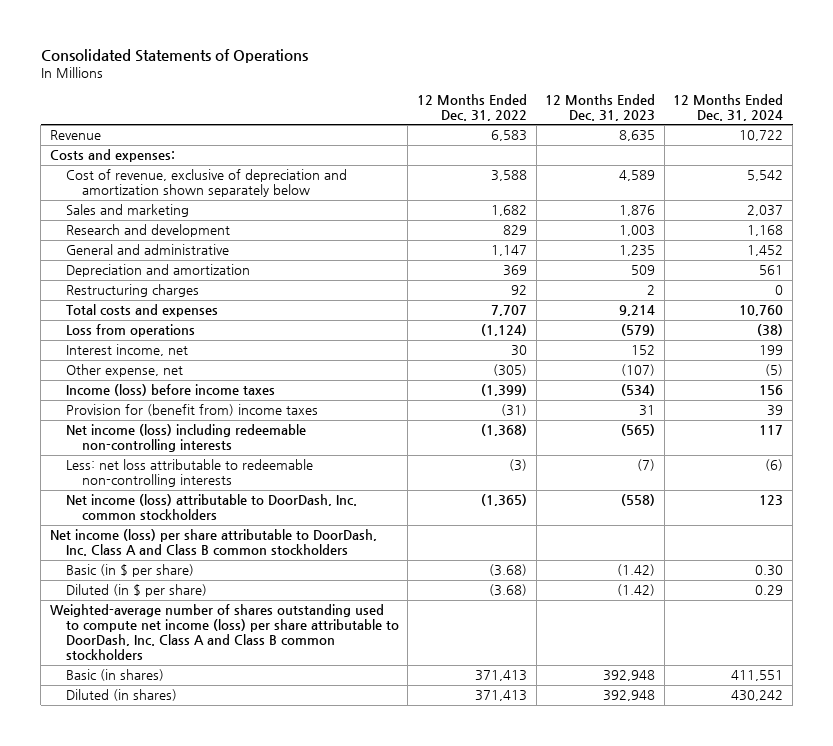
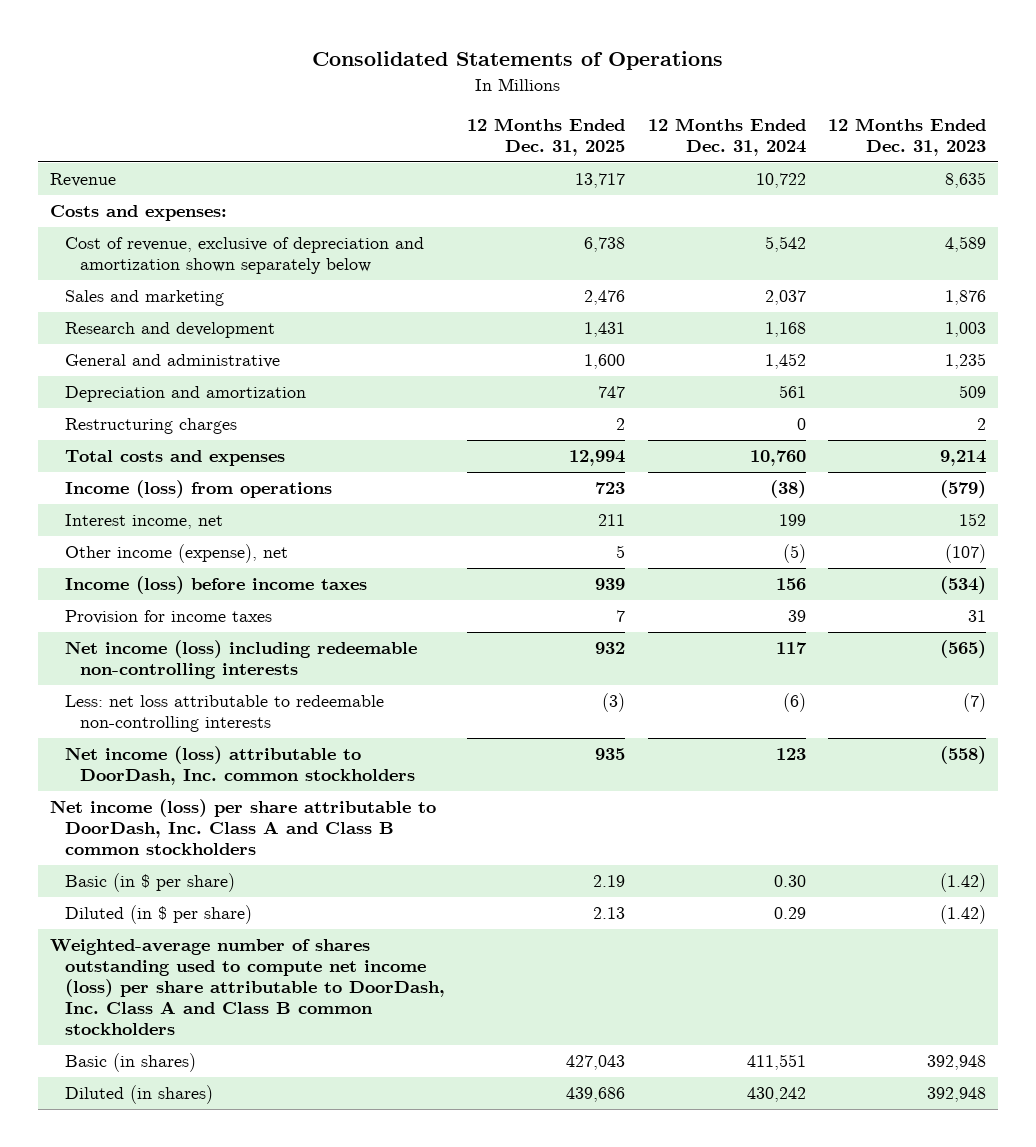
[416,93,527,121] 12 Months Ended Dec. 31, 2022 -> none
none -> [467,117,626,156] 12 Months Ended Dec. 31, 2025
[65,324,195,338] Loss from operations -> [64,480,332,499] Income (loss) from operations
[65,364,183,378] Other expense, net -> [64,544,288,564] Other income (expense), net
[65,404,318,417] Provision for (benefit from) income taxes -> [64,610,272,625] Provision for income taxes

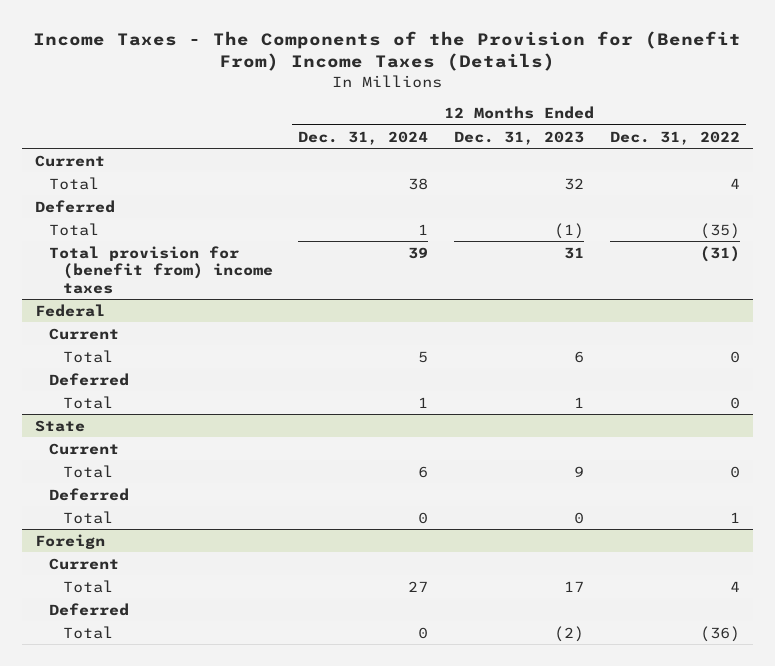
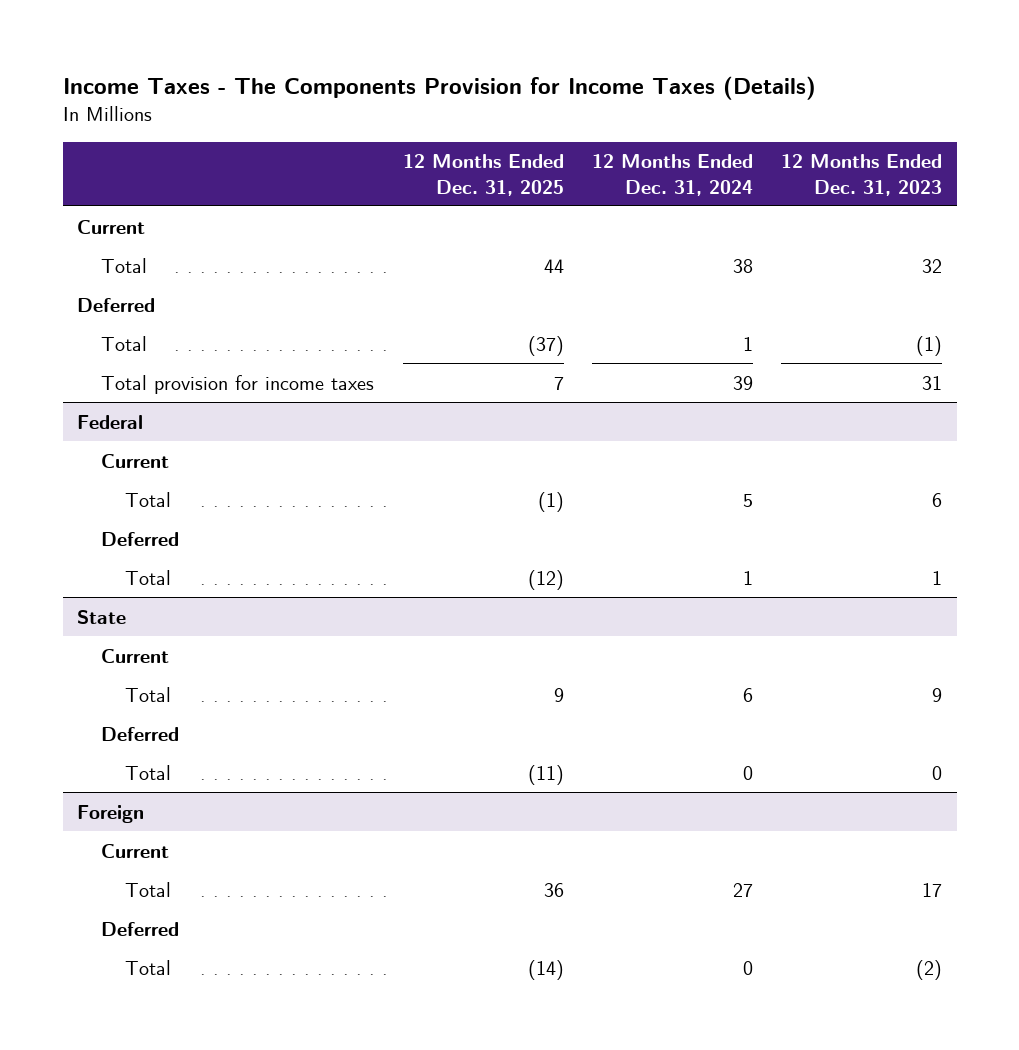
[33,30,742,72] Income Taxes - The Components of the Provision for (Benefit From) Income Taxes (Details) -> [62,76,816,101] Income Taxes - The Components Provision for Income Taxes (Details)
[609,130,740,145] Dec. 31, 2022 -> none
none -> [402,154,564,196] 12 Months Ended Dec. 31, 2025
[48,245,273,294] Total provision for (benefit from) income taxes -> [101,374,375,394] Total provision for income taxes

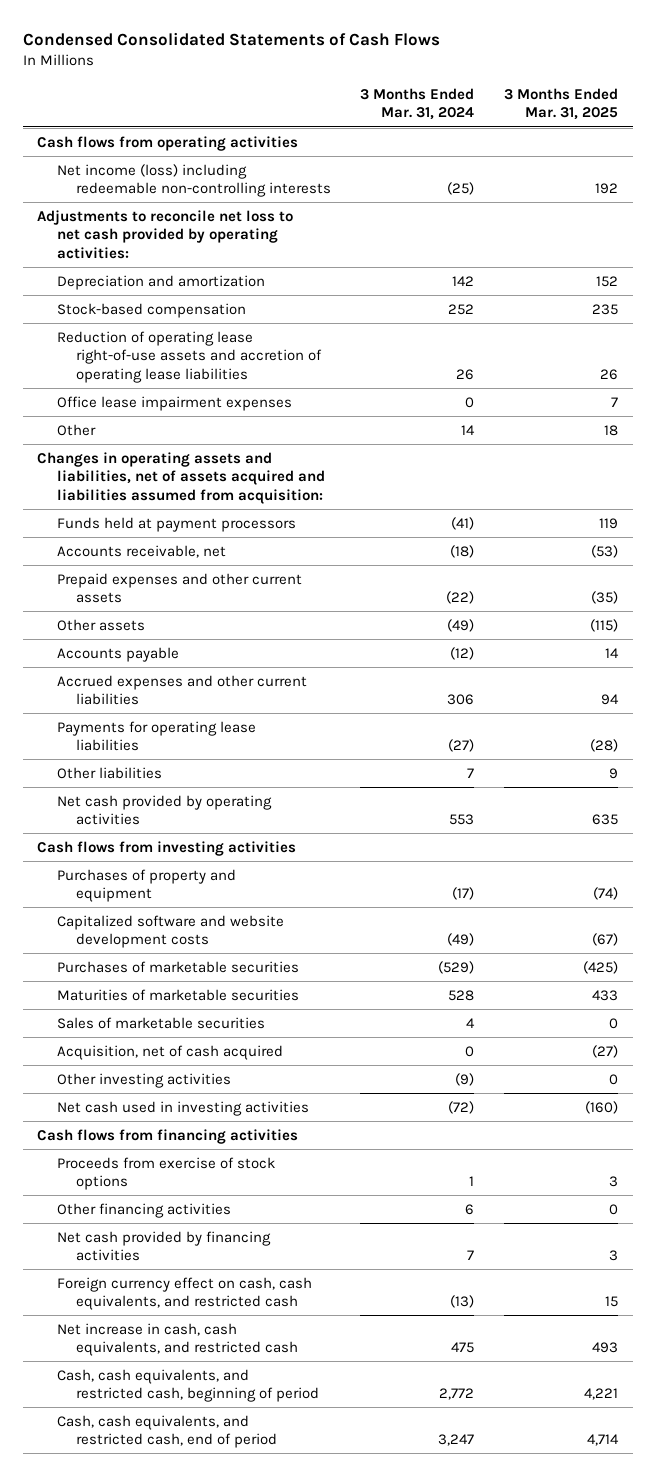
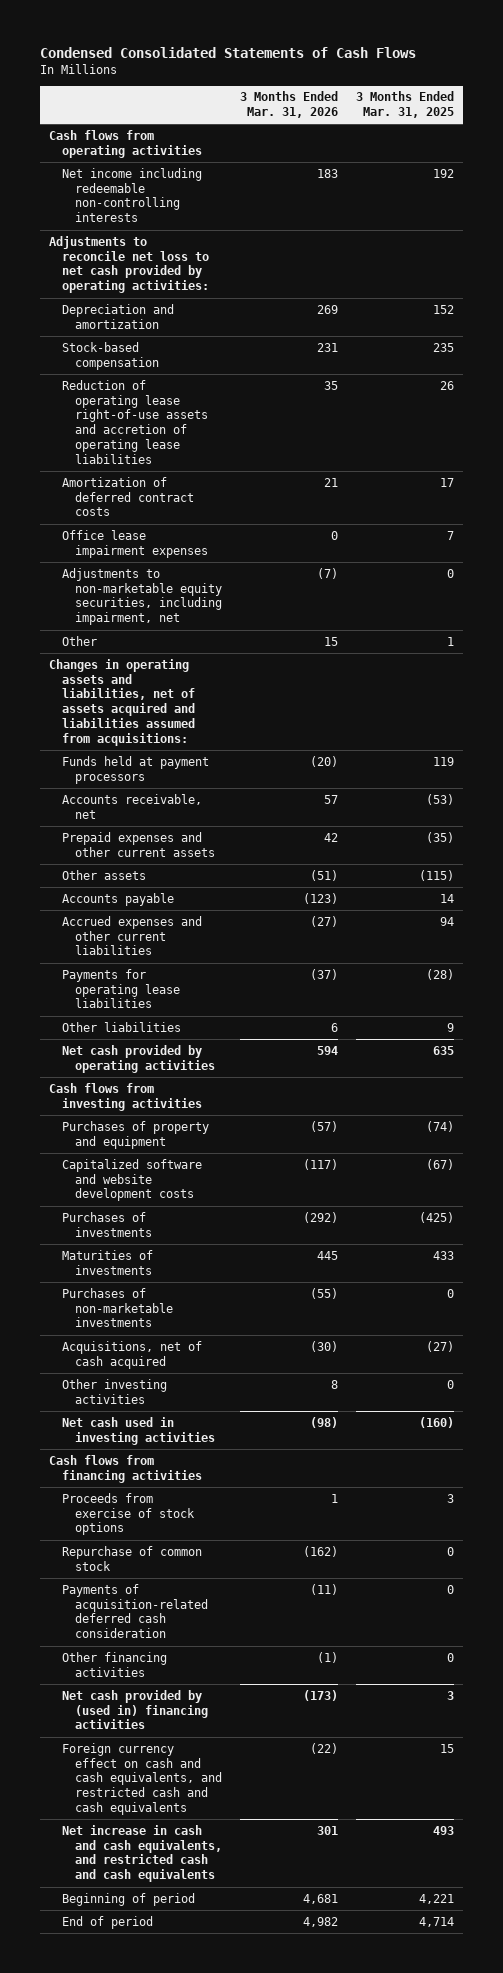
[360,87,475,121] 3 Months Ended Mar. 31, 2024 -> none
none -> [239,91,338,119] 3 Months Ended Mar. 31, 2026
[56,163,331,198] Net income (loss) including redeemable non-controlling interests -> [61,167,202,223] Net income including redeemable non-controlling interests
none -> [61,476,194,517] Amortization of deferred contract costs
none -> [61,567,222,626] Adjustments to non-marketable equity securities, including impairment, net
[604,424,619,436] 18 -> [447,636,455,646] 1
[37,451,325,504] Changes in operating assets and liabilities, net of assets acquired and liabilities assumed from acquisition: -> [48,658,195,747] Changes in operating assets and liabilities, net of assets acquired and liabilities assumed from acquisitions:
[56,1016,265,1029] Sales of marketable securities -> none
[56,960,299,973] Purchases of marketable securities -> [61,1211,152,1237] Purchases of investments
[56,988,299,1001] Maturities of marketable securities -> [61,1249,153,1275] Maturities of investments
none -> [61,1287,173,1328] Purchases of non-marketable investments
[56,1044,283,1060] Acquisition, net of cash acquired -> [61,1340,202,1369] Acquisitions, net of cash acquired
none -> [61,1545,202,1571] Repurchase of common stock
none -> [61,1583,208,1639] Payments of acquisition-related deferred cash consideration
[56,1230,271,1262] Net cash provided by financing activities -> [61,1689,208,1730] Net cash provided by (used in) financing activities
[56,1276,312,1311] Foreign currency effect on cash, cash equivalents, and restricted cash -> [61,1742,222,1816] Foreign currency effect on cash and cash equivalents, and restricted cash and cash equivalents
[56,1322,298,1357] Net increase in cash, cash equivalents, and restricted cash -> [61,1824,222,1883] Net increase in cash and cash equivalents, and restricted cash and cash equivalents
[56,1368,319,1403] Cash, cash equivalents, and restricted cash, beginning of period -> [61,1892,195,1906] Beginning of period
[56,1414,277,1449] Cash, cash equivalents, and restricted cash, end of period -> [61,1915,153,1929] End of period

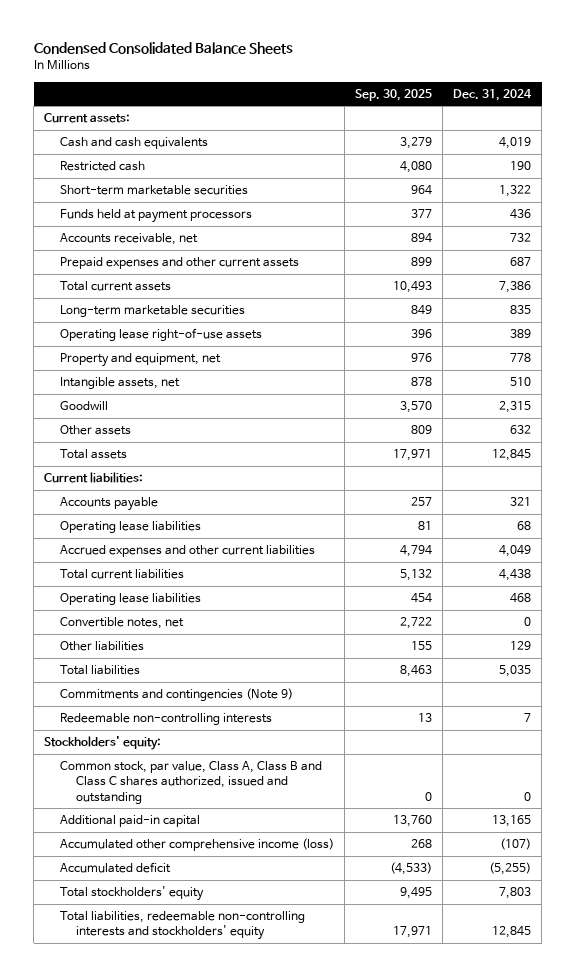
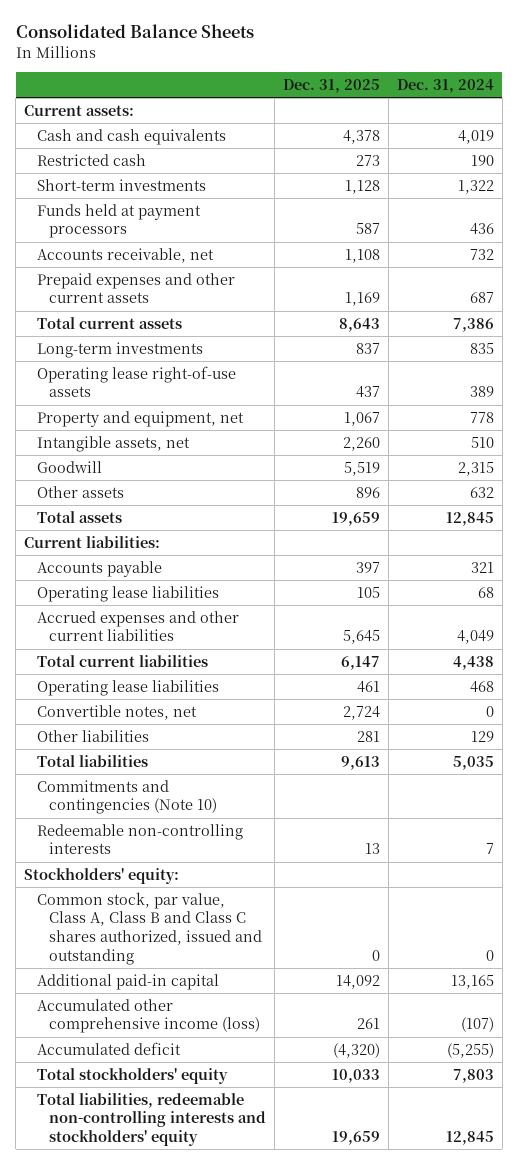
[33,41,293,54] Condensed Consolidated Balance Sheets -> [15,24,254,39] Consolidated Balance Sheets
[355,88,433,101] Sep. 30, 2025 -> none
none -> [283,79,381,94] Dec. 31, 2025
[60,185,249,196] Short-term marketable securities -> [36,178,206,191] Short-term investments
[60,305,246,318] Long-term marketable securities -> [36,341,203,358] Long-term investments
[60,688,294,702] Commitments and contingencies (Note 9) -> [36,779,218,815] Commitments and contingencies (Note 10)

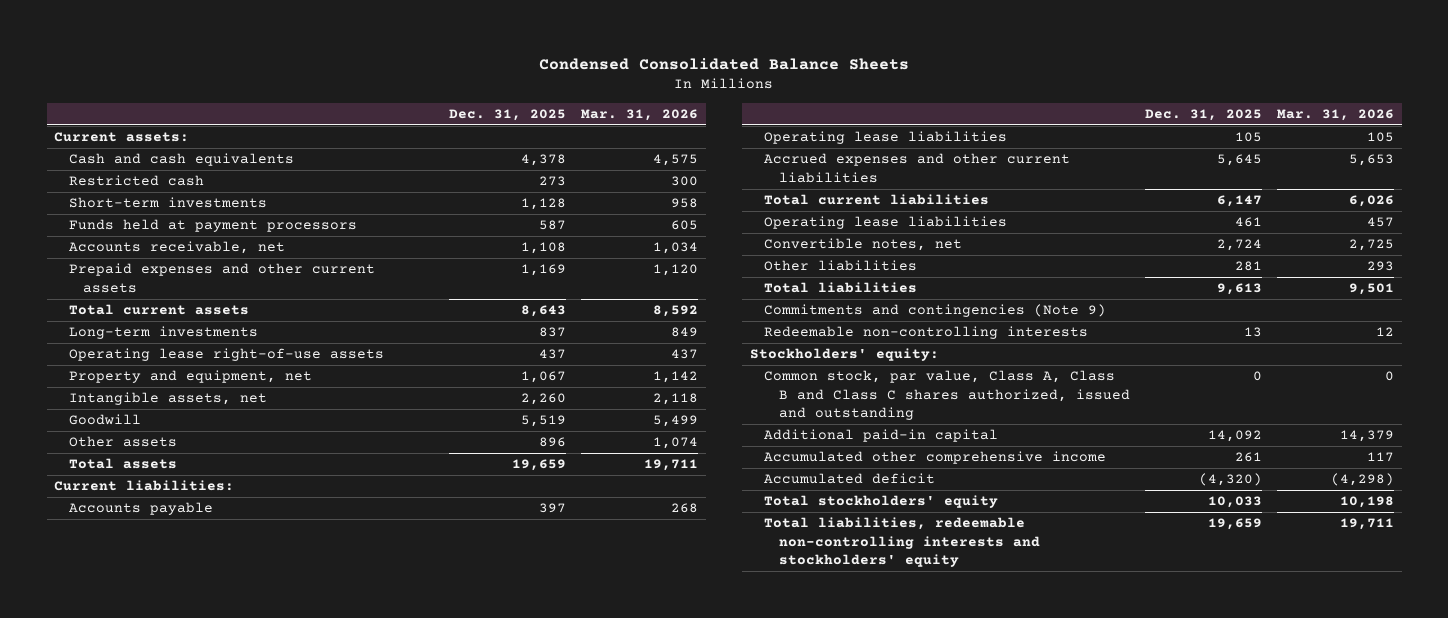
[15,24,254,39] Consolidated Balance Sheets -> [539,57,910,70] Condensed Consolidated Balance Sheets
[396,79,494,94] Dec. 31, 2024 -> none
none -> [581,108,699,121] Mar. 31, 2026
[36,779,218,815] Commitments and contingencies (Note 10) -> [764,304,1107,318] Commitments and contingencies (Note 9)
[36,998,261,1034] Accumulated other comprehensive income (loss) -> [764,451,1107,465] Accumulated other comprehensive income

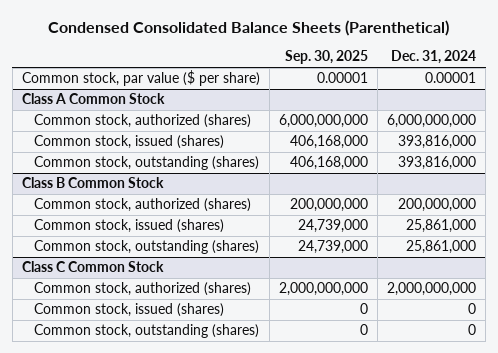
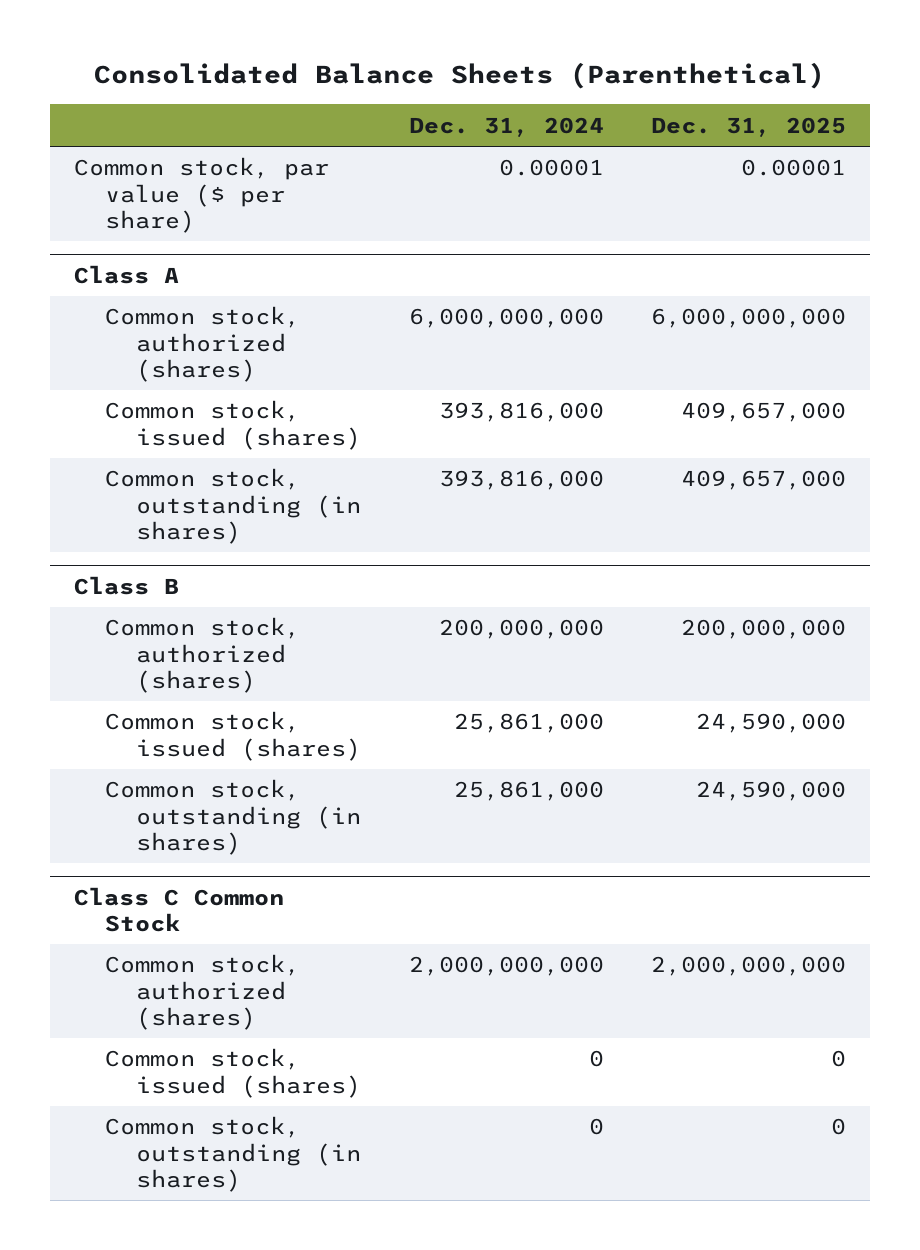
[47,19,449,36] Condensed Consolidated Balance Sheets (Parenthetical) -> [94,62,826,90] Consolidated Balance Sheets (Parenthetical)
[284,50,368,65] Sep. 30, 2025 -> none
none -> [651,116,847,137] Dec. 31, 2025
[21,93,165,105] Class A Common Stock -> [73,264,179,284] Class A
[33,156,259,171] Common stock, outstanding (shares) -> [105,468,362,544] Common stock, outstanding (in shares)
[21,177,164,189] Class B Common Stock -> [73,575,179,595] Class B
[33,240,259,255] Common stock, outstanding (shares) -> [105,779,362,855] Common stock, outstanding (in shares)
[33,324,259,339] Common stock, outstanding (shares) -> [105,1116,362,1192] Common stock, outstanding (in shares)

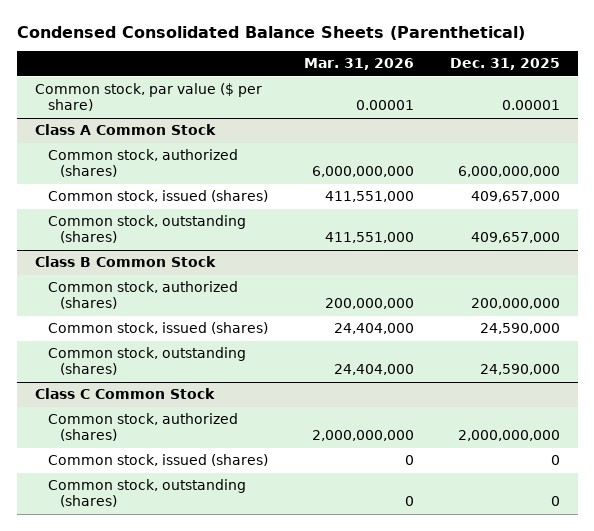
[94,62,826,90] Consolidated Balance Sheets (Parenthetical) -> [16,25,525,40] Condensed Consolidated Balance Sheets (Parenthetical)
[408,116,604,137] Dec. 31, 2024 -> none
none -> [303,58,414,71] Mar. 31, 2026
[73,264,179,284] Class A -> [34,124,216,136] Class A Common Stock
[105,468,362,544] Common stock, outstanding (in shares) -> [47,215,246,244] Common stock, outstanding (shares)
[73,575,179,595] Class B -> [34,256,216,268] Class B Common Stock
[105,779,362,855] Common stock, outstanding (in shares) -> [47,347,246,376] Common stock, outstanding (shares)
[105,1116,362,1192] Common stock, outstanding (in shares) -> [47,479,246,508] Common stock, outstanding (shares)

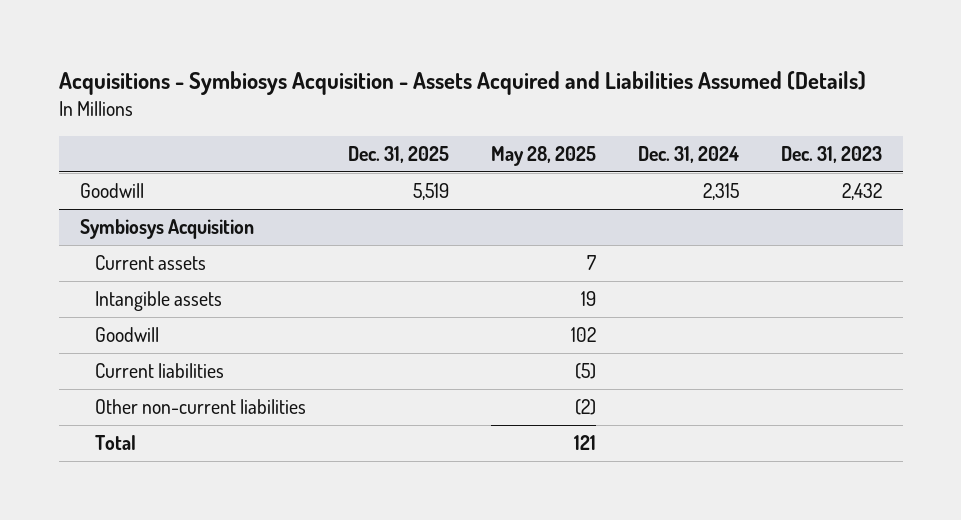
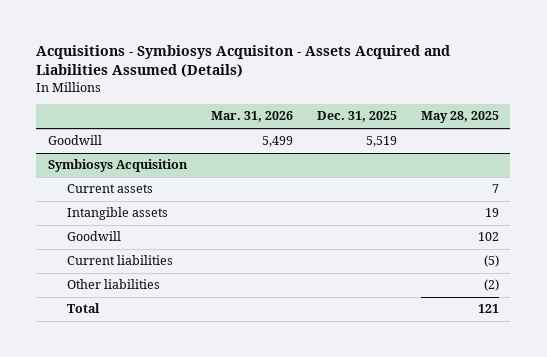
[58,71,866,96] Acquisitions - Symbiosys Acquisition - Assets Acquired and Liabilities Assumed (Details) -> [36,44,451,77] Acquisitions - Symbiosys Acquisiton - Assets Acquired and Liabilities Assumed (Details)
[637,146,739,164] Dec. 31, 2024 -> none
[780,146,882,164] Dec. 31, 2023 -> none
none -> [211,111,294,123] Mar. 31, 2026
[94,399,306,415] Other non-current liabilities -> [66,279,160,290] Other liabilities

